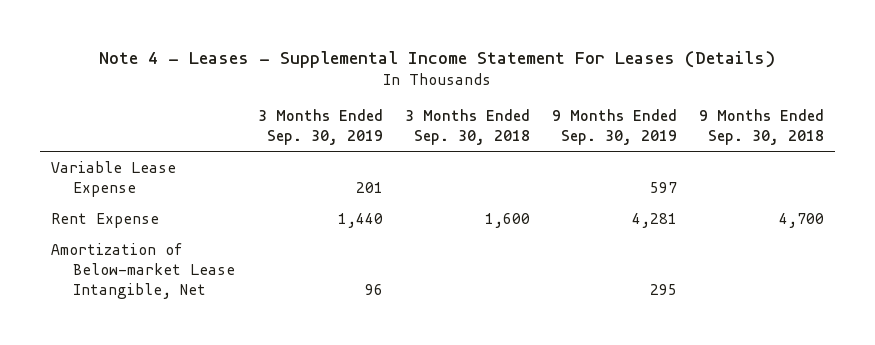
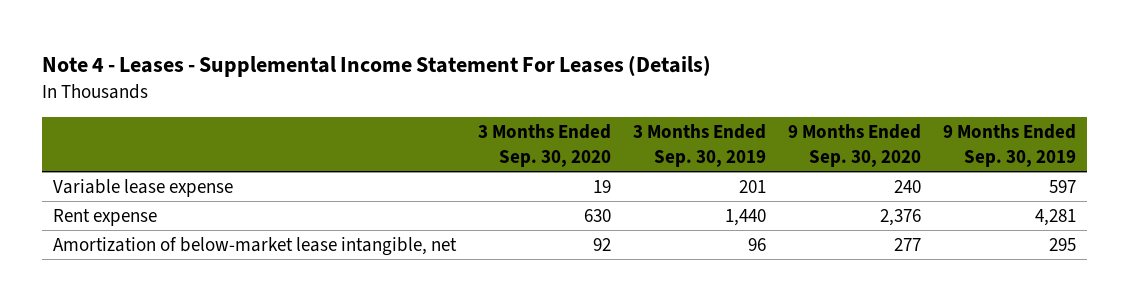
[404,109,530,145] 3 Months Ended Sep. 30, 2018 -> none
[698,109,824,145] 9 Months Ended Sep. 30, 2018 -> none
none -> [478,124,612,167] 3 Months Ended Sep. 30, 2020
none -> [787,124,921,167] 9 Months Ended Sep. 30, 2020
[50,160,176,197] Variable Lease Expense -> [53,179,234,198] Variable lease expense
[50,212,159,228] Rent Expense -> [53,209,158,227] Rent expense
[50,242,236,299] Amortization of Below-market Lease Intangible, Net -> [53,237,458,257] Amortization of below-market lease intangible, net

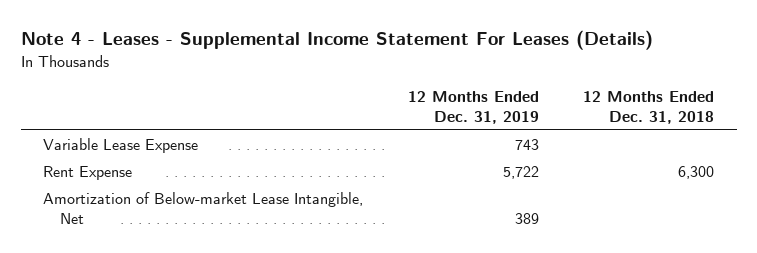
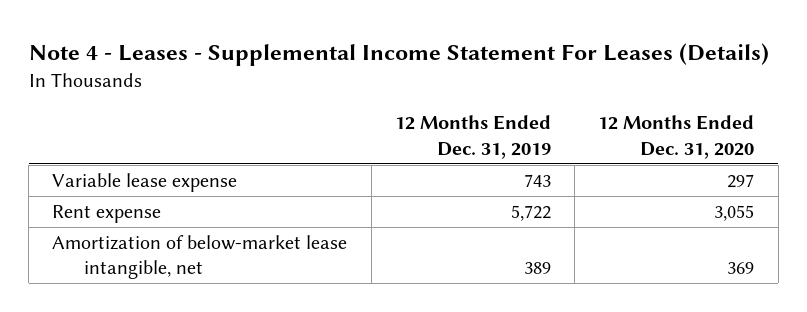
[583,90,715,124] 12 Months Ended Dec. 31, 2018 -> none
none -> [598,115,755,159] 12 Months Ended Dec. 31, 2020
[42,137,198,153] Variable Lease Expense -> [52,172,238,192] Variable lease expense
[42,165,132,180] Rent Expense -> [52,204,162,223] Rent expense
[42,191,363,224] Amortization of Below-market Lease Intangible, Net -> [52,234,348,280] Amortization of below-market lease intangible, net

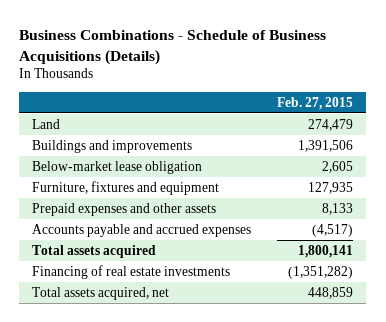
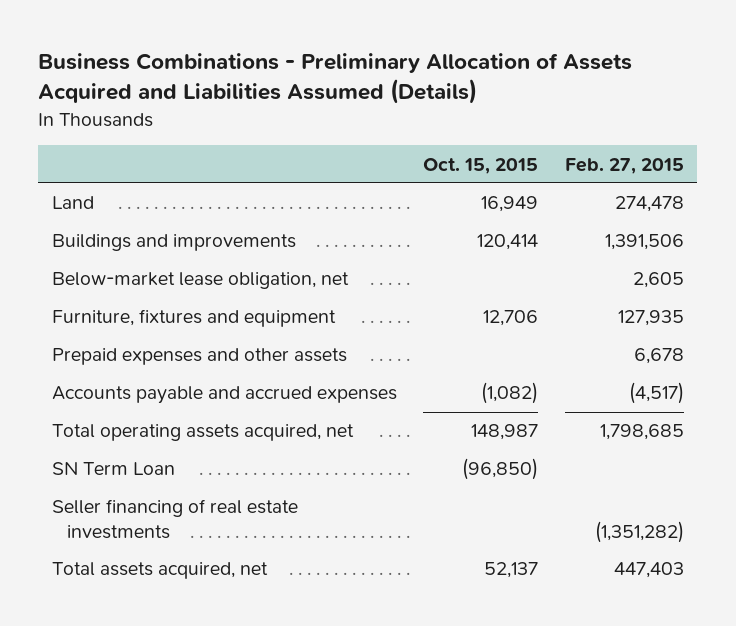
[19,29,327,65] Business Combinations - Schedule of Business Acquisitions (Details) -> [38,52,633,105] Business Combinations - Preliminary Allocation of Assets Acquired and Liabilities Assumed (Details)
none -> [423,157,539,174] Oct. 15, 2015
[308,118,354,131] 274,479 -> [615,196,685,213] 274,478
[32,160,203,174] Below-market lease obligation -> [51,272,349,290] Below-market lease obligation, net
[322,202,354,215] 8,133 -> [634,348,685,365] 6,678
[32,244,157,258] Total assets acquired -> [51,424,354,442] Total operating assets acquired, net
[298,244,354,258] 1,800,141 -> [600,424,685,441] 1,798,685
none -> [51,462,175,476] SN Term Loan
[32,264,231,279] Financing of real estate investments -> [51,499,298,540] Seller financing of real estate investments
[308,286,354,299] 448,859 -> [614,562,685,579] 447,403

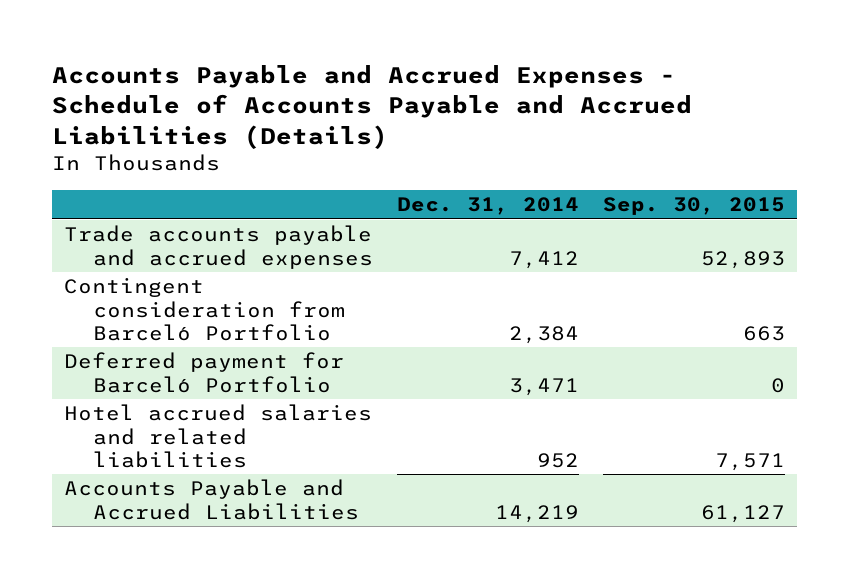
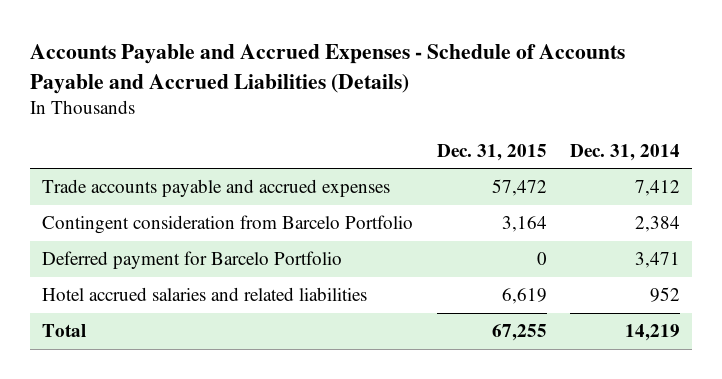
[603,197,786,216] Sep. 30, 2015 -> none
none -> [436,143,547,161] Dec. 31, 2015
[63,277,346,341] Contingent consideration from Barceló Portfolio -> [42,214,414,234] Contingent consideration from Barcelo Portfolio
[63,352,344,393] Deferred payment for Barceló Portfolio -> [42,250,343,269] Deferred payment for Barcelo Portfolio
[63,479,360,520] Accounts Payable and Accrued Liabilities -> [42,323,87,337] Total

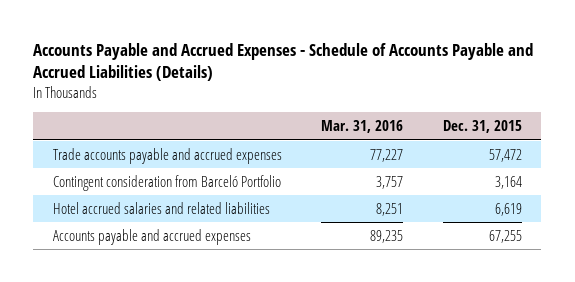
[570,143,681,161] Dec. 31, 2014 -> none
none -> [321,120,404,134] Mar. 31, 2016
[42,250,343,269] Deferred payment for Barcelo Portfolio -> none
[42,214,414,234] Contingent consideration from Barcelo Portfolio -> [53,174,282,191] Contingent consideration from Barceló Portfolio
[42,323,87,337] Total -> [53,228,252,245] Accounts payable and accrued expenses

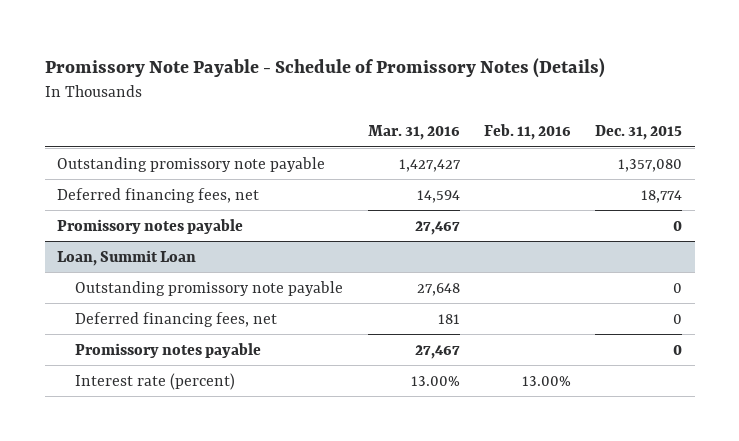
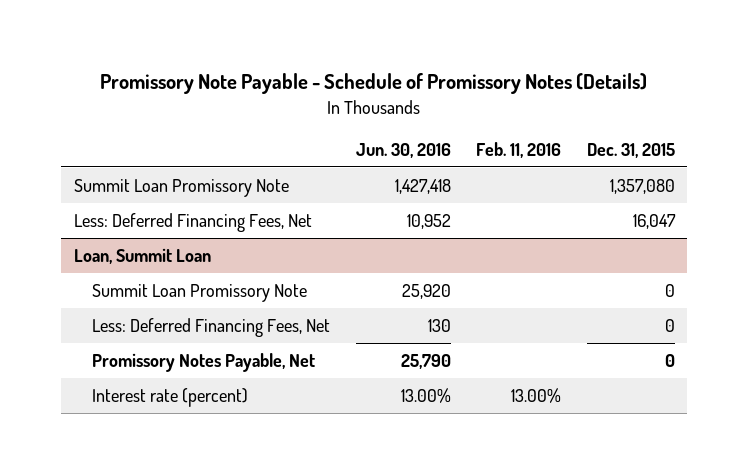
[367,125,460,141] Mar. 31, 2016 -> none
none -> [355,142,451,158] Jun. 30, 2016
[57,218,244,234] Promissory notes payable -> none
[57,156,326,172] Outstanding promissory note payable -> [74,179,290,198] Summit Loan Promissory Note
[57,187,260,203] Deferred financing fees, net -> [74,213,313,233] Less: Deferred Financing Fees, Net
[641,189,683,203] 18,774 -> [632,214,676,230] 16,047
[75,280,344,296] Outstanding promissory note payable -> [92,284,308,303] Summit Loan Promissory Note
[75,311,278,327] Deferred financing fees, net -> [92,318,331,338] Less: Deferred Financing Fees, Net
[75,342,262,358] Promissory notes payable -> [92,353,316,373] Promissory Notes Payable, Net

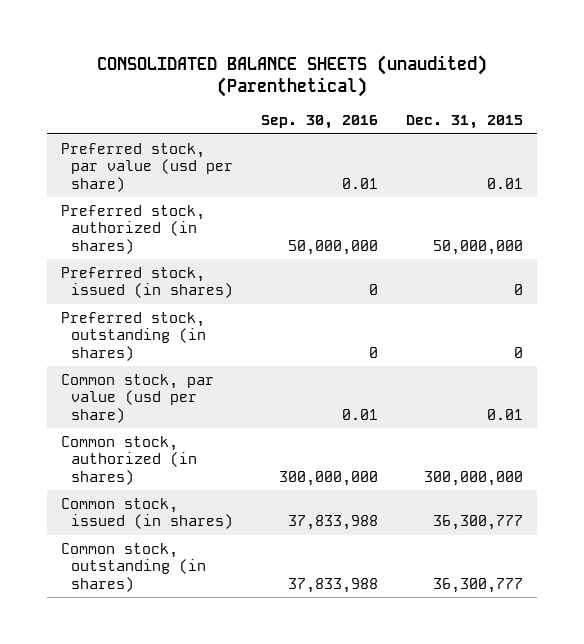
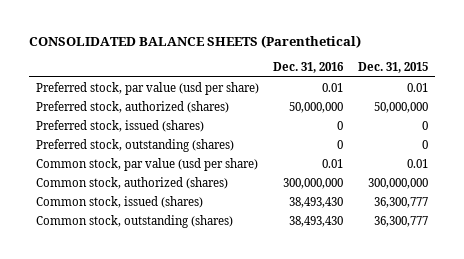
[96,54,487,98] CONSOLIDATED BALANCE SHEETS (unaudited) (Parenthetical) -> [28,35,361,49] CONSOLIDATED BALANCE SHEETS (Parenthetical)
[260,115,378,130] Sep. 30, 2016 -> none
none -> [273,62,345,74] Dec. 31, 2016
[60,204,205,254] Preferred stock, authorized (in shares) -> [35,100,229,113] Preferred stock, authorized (shares)
[60,266,234,299] Preferred stock, issued (in shares) -> [35,119,204,132] Preferred stock, issued (shares)
[60,311,207,361] Preferred stock, outstanding (in shares) -> [35,138,234,152] Preferred stock, outstanding (shares)
[60,435,198,485] Common stock, authorized (in shares) -> [35,176,228,189] Common stock, authorized (shares)
[60,497,234,530] Common stock, issued (in shares) -> [35,195,203,208] Common stock, issued (shares)
[60,542,207,592] Common stock, outstanding (in shares) -> [35,214,233,228] Common stock, outstanding (shares)

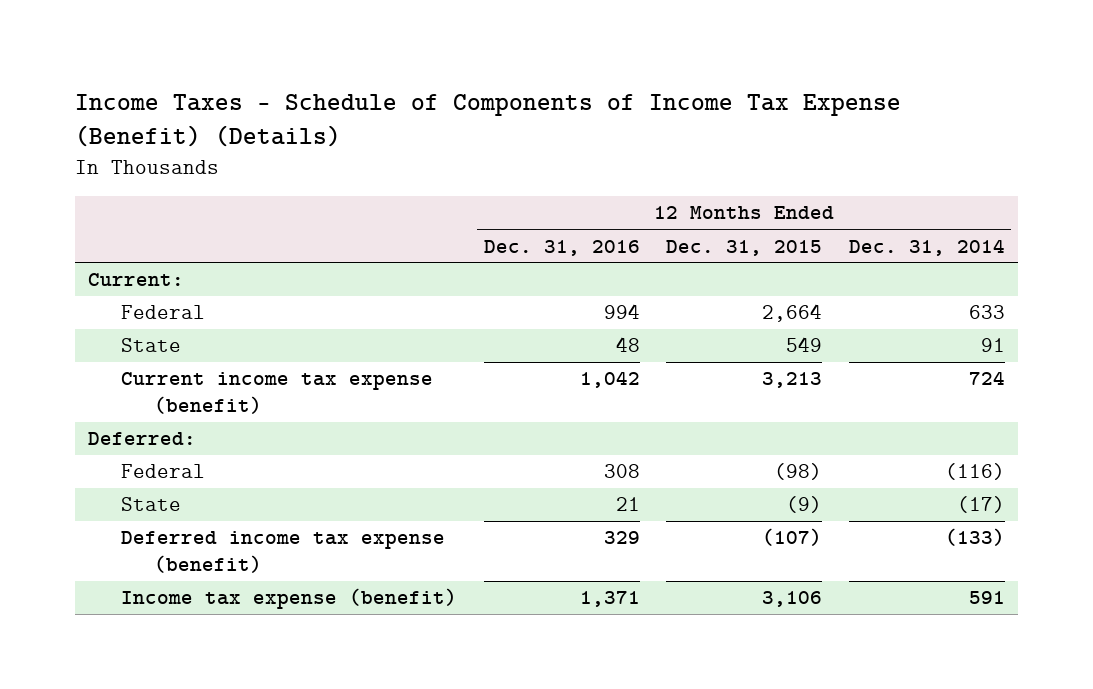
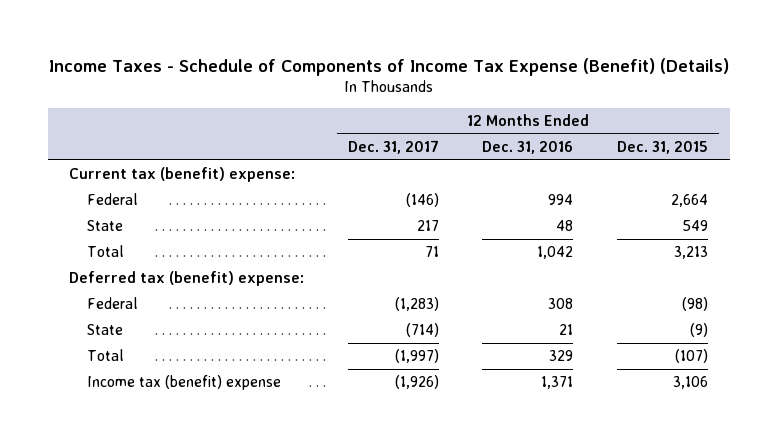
[848,238,1005,256] Dec. 31, 2014 -> none
none -> [347,140,439,155] Dec. 31, 2017
[88,273,185,287] Current: -> [69,167,296,183] Current tax (benefit) expense:
[121,372,434,414] Current income tax expense (benefit) -> [87,245,125,258] Total
[88,432,197,446] Deferred: -> [69,271,305,287] Deferred tax (benefit) expense:
[121,531,446,573] Deferred income tax expense (benefit) -> [87,349,125,362] Total
[121,588,458,610] Income tax expense (benefit) -> [87,375,282,391] Income tax (benefit) expense

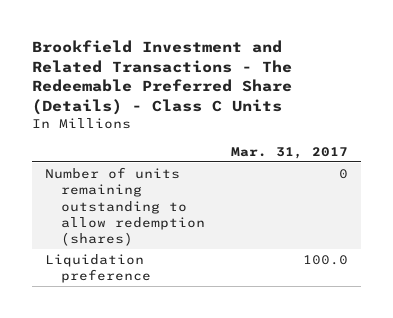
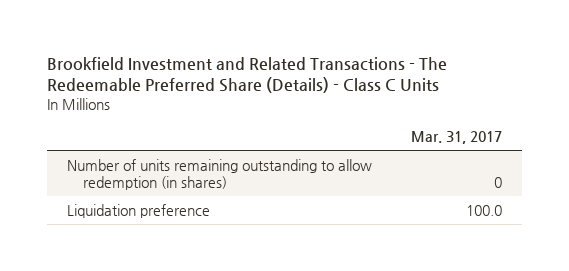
[45,166,205,247] Number of units remaining outstanding to allow redemption (shares) -> [67,158,373,191] Number of units remaining outstanding to allow redemption (in shares)

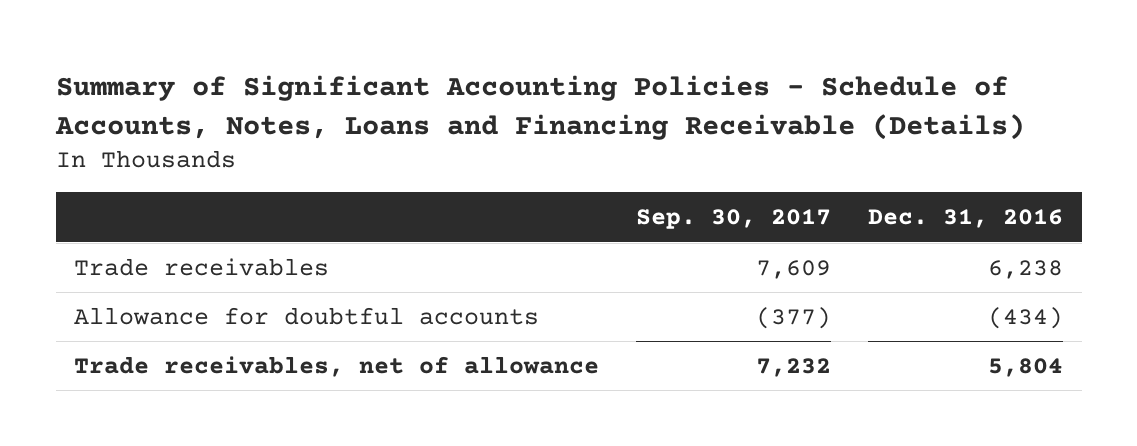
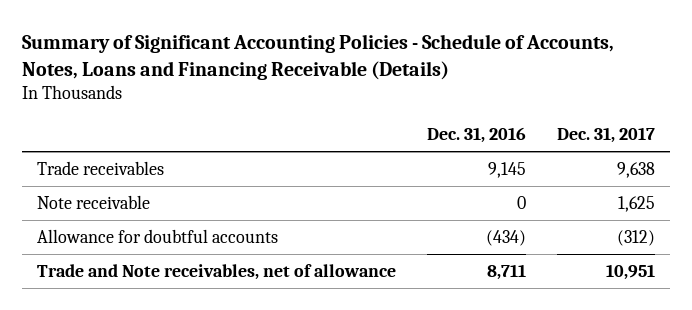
[636,209,832,230] Sep. 30, 2017 -> none
none -> [556,127,655,144] Dec. 31, 2017
[988,259,1064,279] 6,238 -> [488,162,527,179] 9,145
none -> [37,195,151,210] Note receivable
[74,355,600,377] Trade receivables, net of allowance -> [37,264,397,281] Trade and Note receivables, net of allowance
[988,357,1064,377] 5,804 -> [487,264,527,281] 8,711

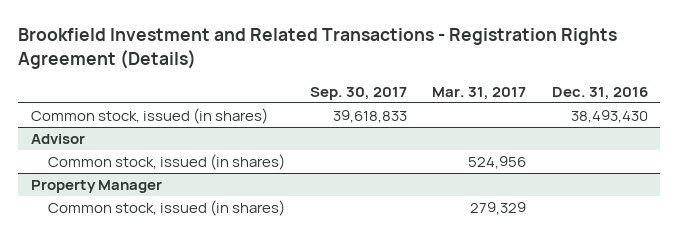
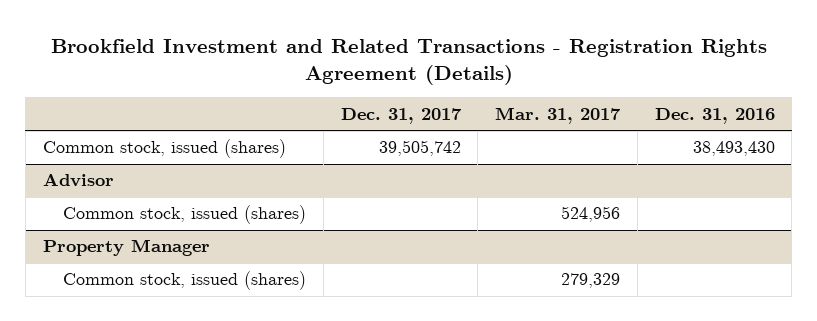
[309,86,407,100] Sep. 30, 2017 -> none
none -> [340,107,462,124] Dec. 31, 2017
[30,107,268,124] Common stock, issued (in shares) -> [42,139,286,159] Common stock, issued (shares)
[47,153,285,170] Common stock, issued (in shares) -> [63,205,307,225] Common stock, issued (shares)
[47,199,285,216] Common stock, issued (in shares) -> [63,271,307,291] Common stock, issued (shares)

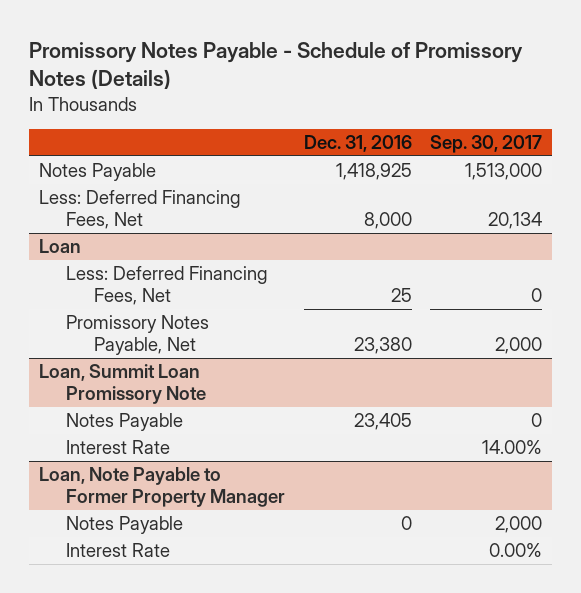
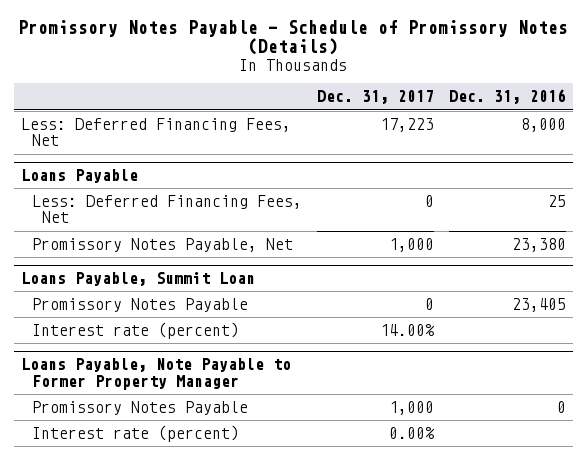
[430,135,543,154] Sep. 30, 2017 -> none
none -> [316,90,434,105] Dec. 31, 2017
[38,162,156,181] Notes Payable -> none
[38,238,81,253] Loan -> [21,169,139,184] Loans Payable
[38,363,207,404] Loan, Summit Loan Promissory Note -> none
none -> [21,272,256,287] Loans Payable, Summit Loan
[66,412,184,431] Notes Payable -> [31,297,248,312] Promissory Notes Payable
[66,439,171,454] Interest Rate -> [31,321,239,339] Interest rate (percent)
[38,466,286,507] Loan, Note Payable to Former Property Manager -> [21,358,292,390] Loans Payable, Note Payable to Former Property Manager
[66,515,184,534] Notes Payable -> [31,400,248,415] Promissory Notes Payable
[66,542,171,557] Interest Rate -> [31,424,239,442] Interest rate (percent)

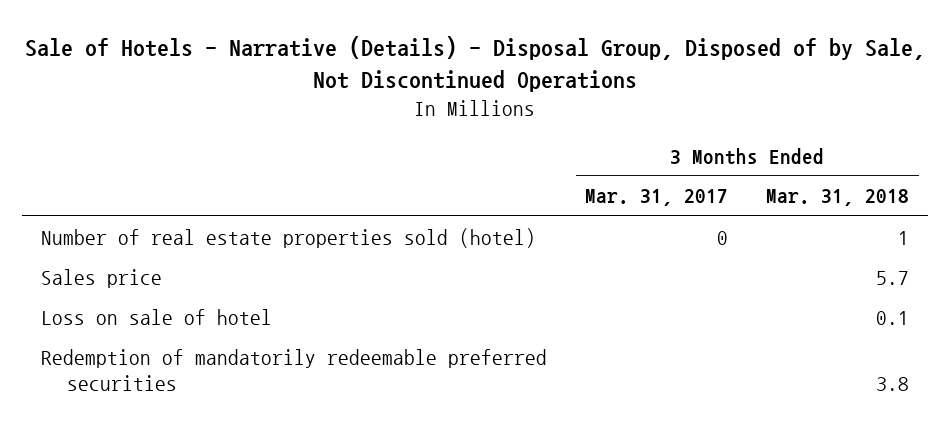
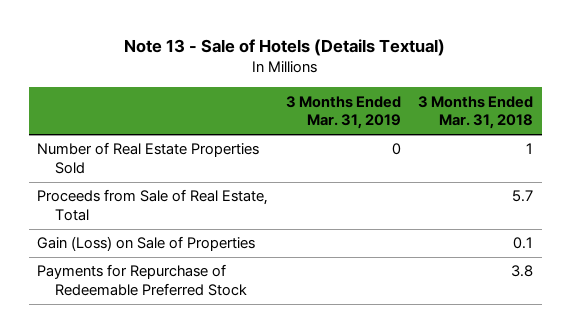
[25,35,926,93] Sale of Hotels - Narrative (Details) - Disposal Group, Disposed of by Sale, Not Discontinued Operations -> [124,38,446,56] Note 13 - Sale of Hotels (Details Textual)
[585,189,729,207] Mar. 31, 2017 -> none
none -> [285,95,401,130] 3 Months Ended Mar. 31, 2019
[41,227,537,248] Number of real estate properties sold (hotel) -> [37,142,260,175] Number of Real Estate Properties Sold
[41,268,163,288] Sales price -> [37,189,269,222] Proceeds from Sale of Real Estate, Total
[41,308,273,325] Loss on sale of hotel -> [37,236,256,252] Gain (Loss) on Sale of Properties
[41,348,548,392] Redemption of mandatorily redeemable preferred securities -> [37,264,248,297] Payments for Repurchase of Redeemable Preferred Stock

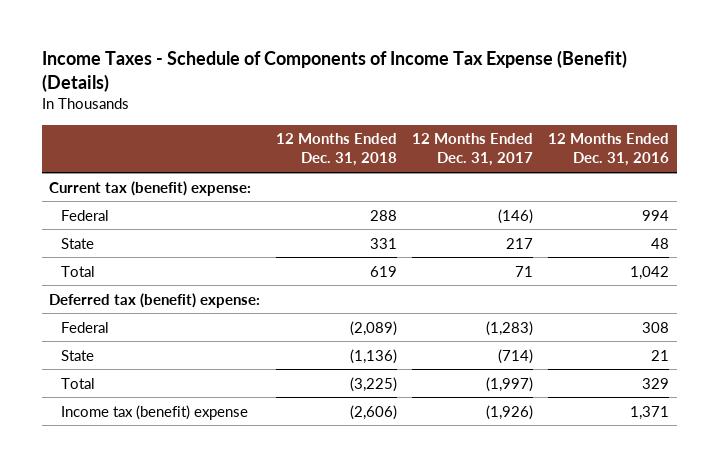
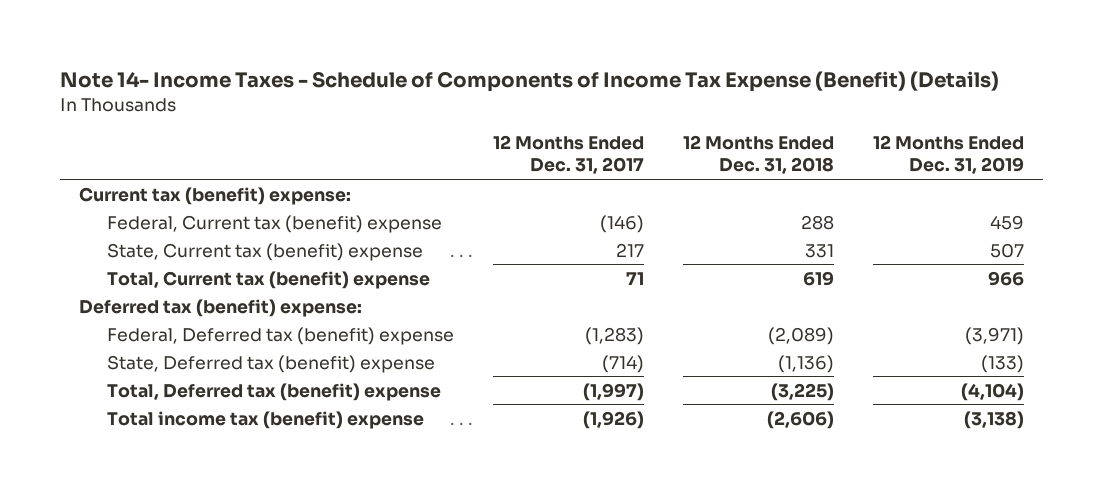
[41,50,627,92] Income Taxes - Schedule of Components of Income Tax Expense (Benefit) (Details) -> [59,71,999,93] Note 14- Income Taxes - Schedule of Components of Income Tax Expense (Benefit) (Details)
[548,133,670,167] 12 Months Ended Dec. 31, 2016 -> none
none -> [872,134,1024,175] 12 Months Ended Dec. 31, 2019
[60,209,109,221] Federal -> [107,214,443,233] Federal, Current tax (benefit) expense
[60,237,94,249] State -> [107,242,424,261] State, Current tax (benefit) expense
[60,265,95,277] Total -> [107,270,431,289] Total, Current tax (benefit) expense
[60,321,109,333] Federal -> [107,326,455,345] Federal, Deferred tax (benefit) expense
[60,349,94,361] State -> [107,354,436,373] State, Deferred tax (benefit) expense
[60,377,95,389] Total -> [107,382,442,401] Total, Deferred tax (benefit) expense
[60,404,248,420] Income tax (benefit) expense -> [107,410,425,429] Total income tax (benefit) expense

